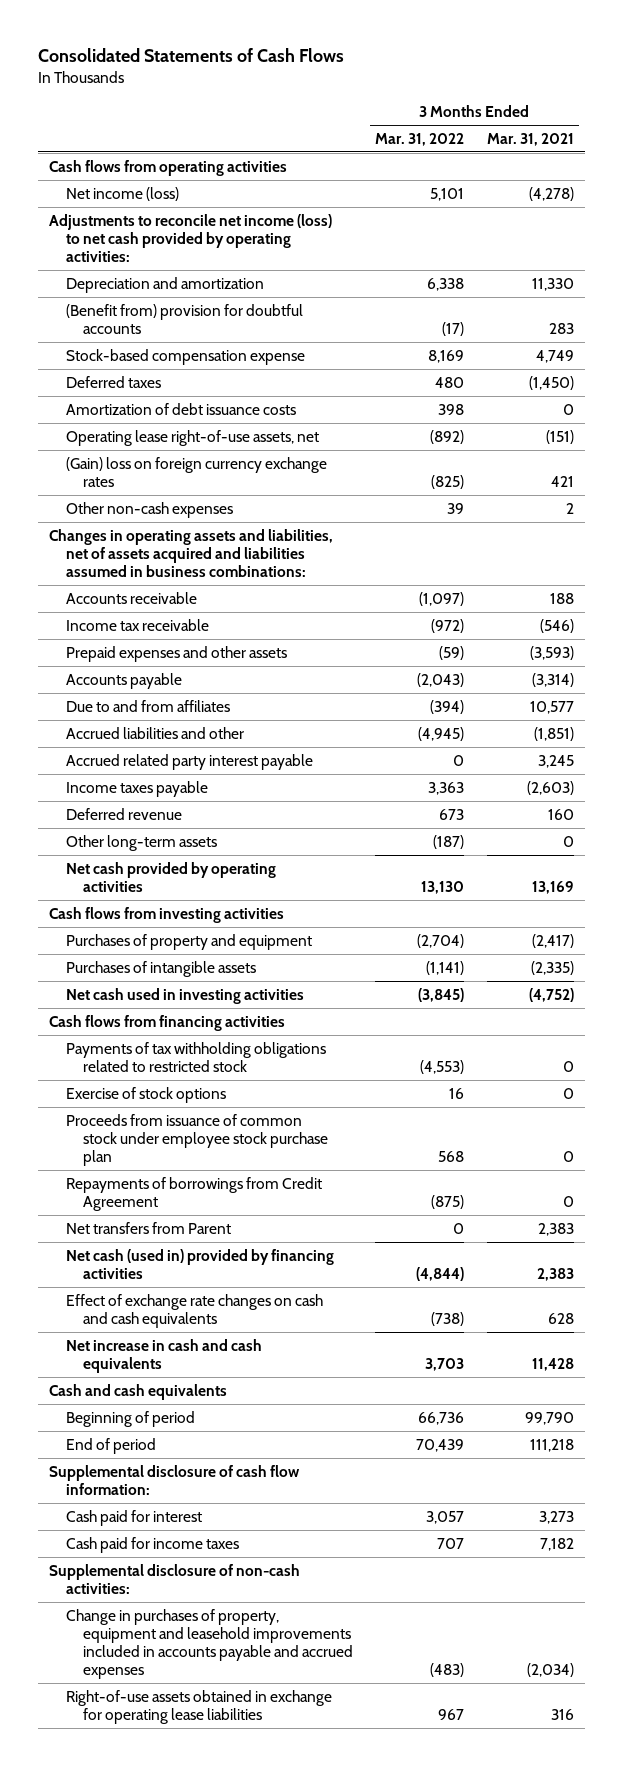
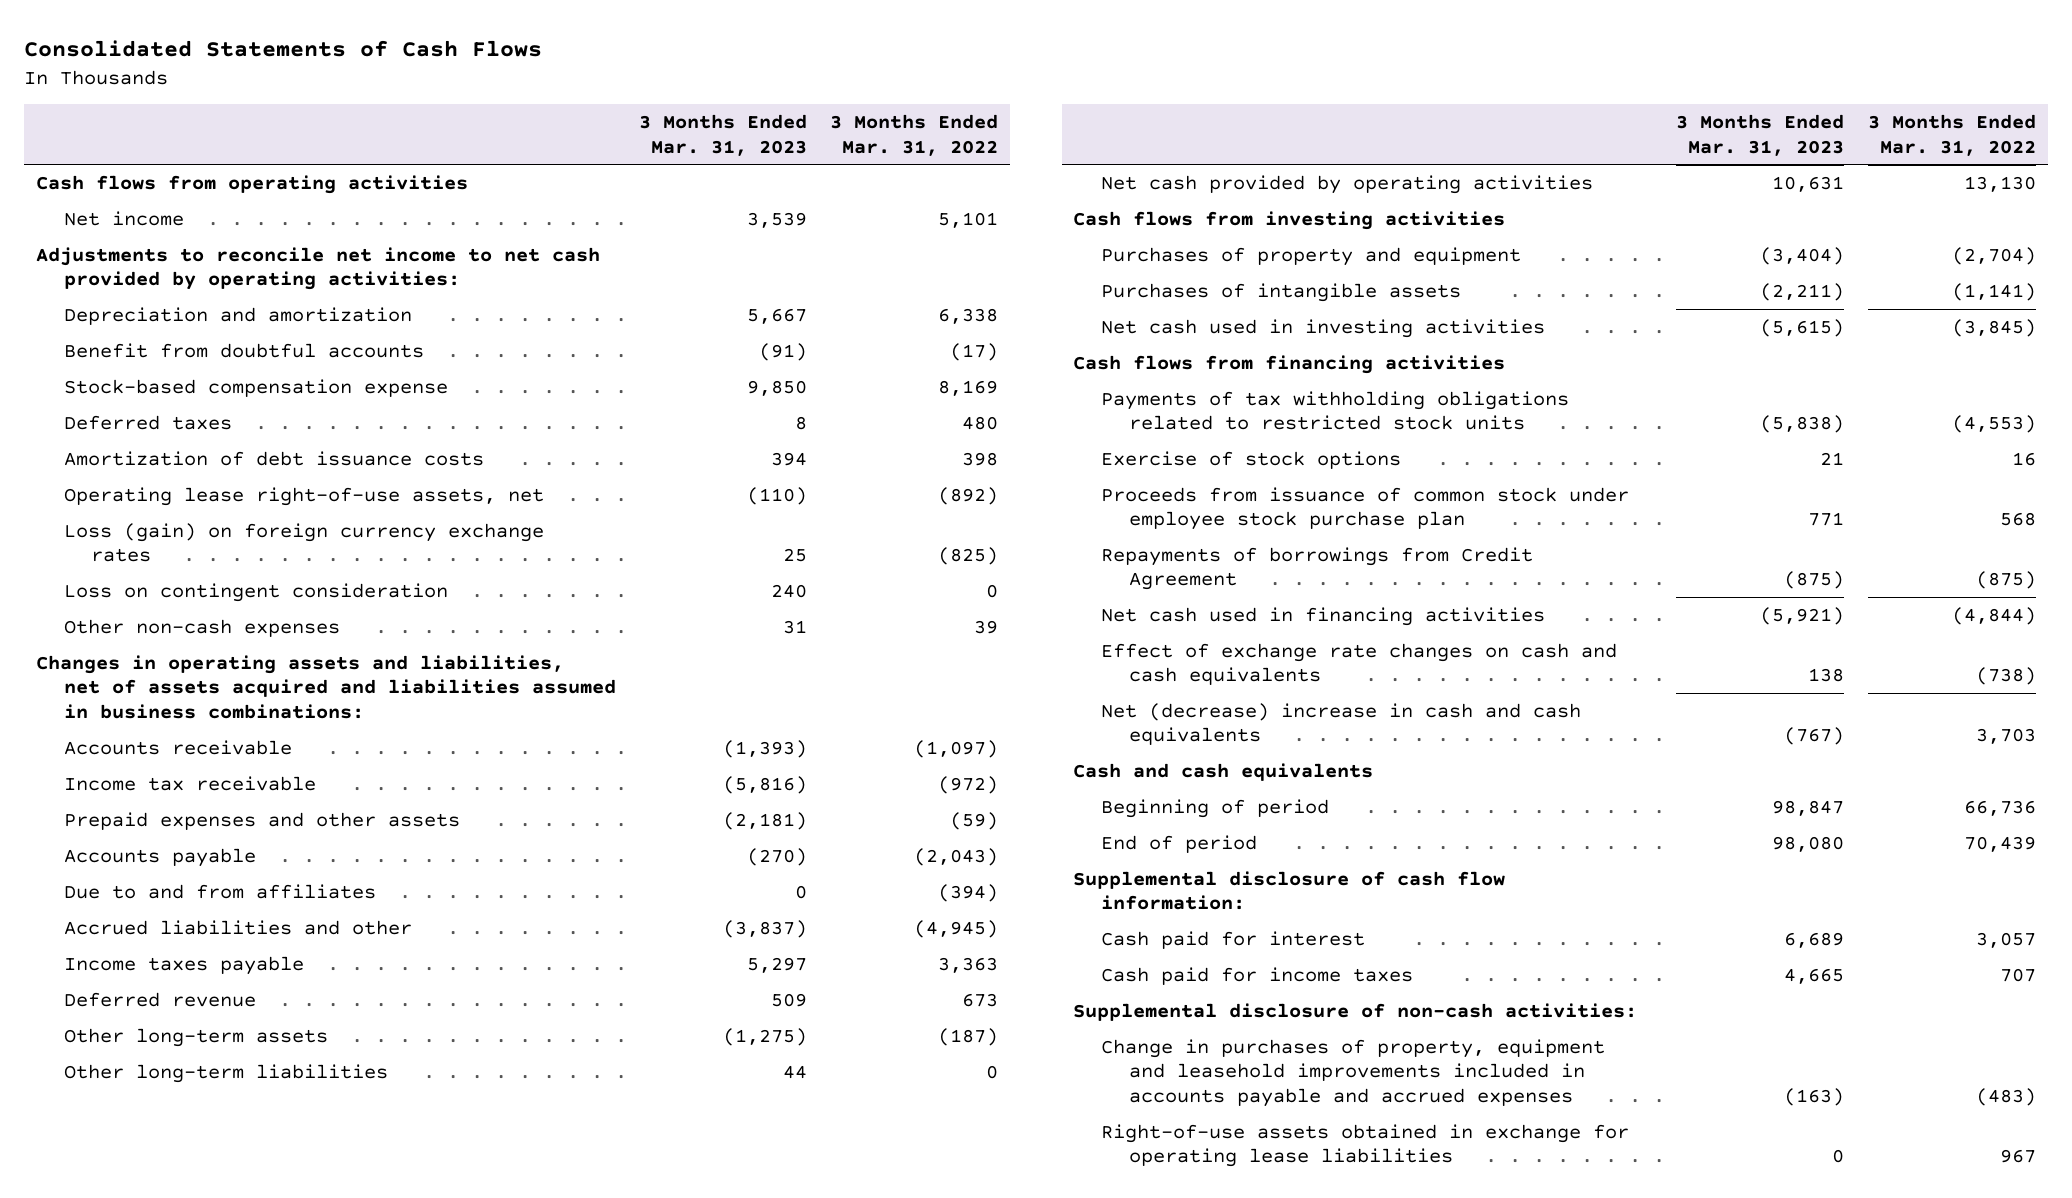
[486,132,574,146] Mar. 31, 2021 -> none
none -> [639,114,808,156] 3 Months Ended Mar. 31, 2023
[66,186,180,201] Net income (loss) -> [63,210,184,226] Net income
[49,213,333,262] Adjustments to reconcile net income (loss) to net cash provided by operating activities: -> [35,246,600,291] Adjustments to reconcile net income to net cash provided by operating activities:
[66,303,304,334] (Benefit from) provision for doubtful accounts -> [63,342,424,358] Benefit from doubtful accounts
[66,456,328,487] (Gain) loss on foreign currency exchange rates -> [63,522,544,563] Loss (gain) on foreign currency exchange rates
none -> [63,582,448,602] Loss on contingent consideration
[66,753,314,770] Accrued related party interest payable -> none
none -> [63,1063,388,1083] Other long-term liabilities
[66,1041,327,1072] Payments of tax withholding obligations related to restricted stock -> [1101,390,1570,431] Payments of tax withholding obligations related to restricted stock units
[66,1221,232,1234] Net transfers from Parent -> none
[66,1248,335,1279] Net cash (used in) provided by financing activities -> [1101,606,1546,626] Net cash used in financing activities
[66,1338,263,1373] Net increase in cash and cash equivalents -> [1101,702,1582,746] Net (decrease) increase in cash and cash equivalents

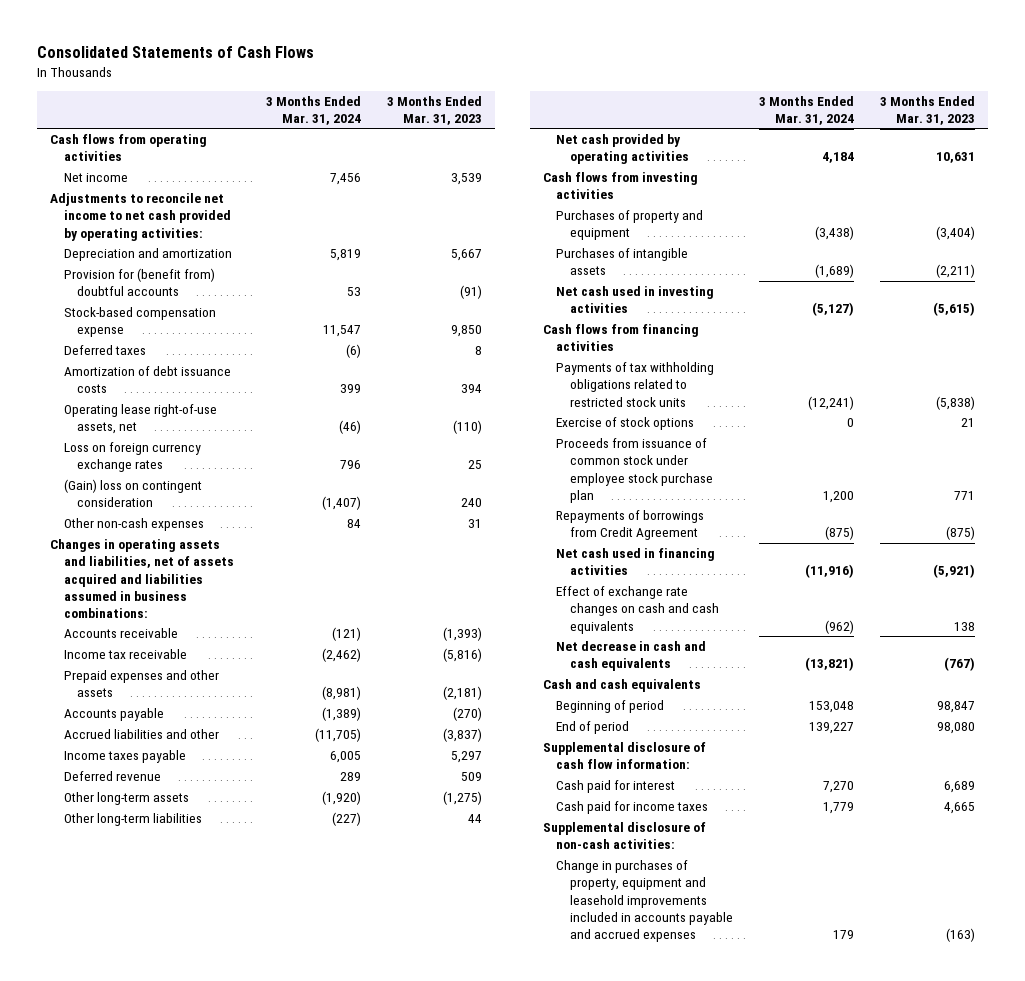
[830,114,999,156] 3 Months Ended Mar. 31, 2022 -> none
none -> [266,95,362,125] 3 Months Ended Mar. 31, 2024
[63,342,424,358] Benefit from doubtful accounts -> [63,268,215,297] Provision for (benefit from) doubtful accounts
[63,522,544,563] Loss (gain) on foreign currency exchange rates -> [63,442,201,473] Loss on foreign currency exchange rates
[63,582,448,602] Loss on contingent consideration -> [63,479,202,508] (Gain) loss on contingent consideration
[63,883,376,899] Due to and from affiliates -> none
[1101,702,1582,746] Net (decrease) increase in cash and cash equivalents -> [556,641,707,672] Net decrease in cash and cash equivalents
[1101,1123,1630,1168] Right-of-use assets obtained in exchange for operating lease liabilities -> none

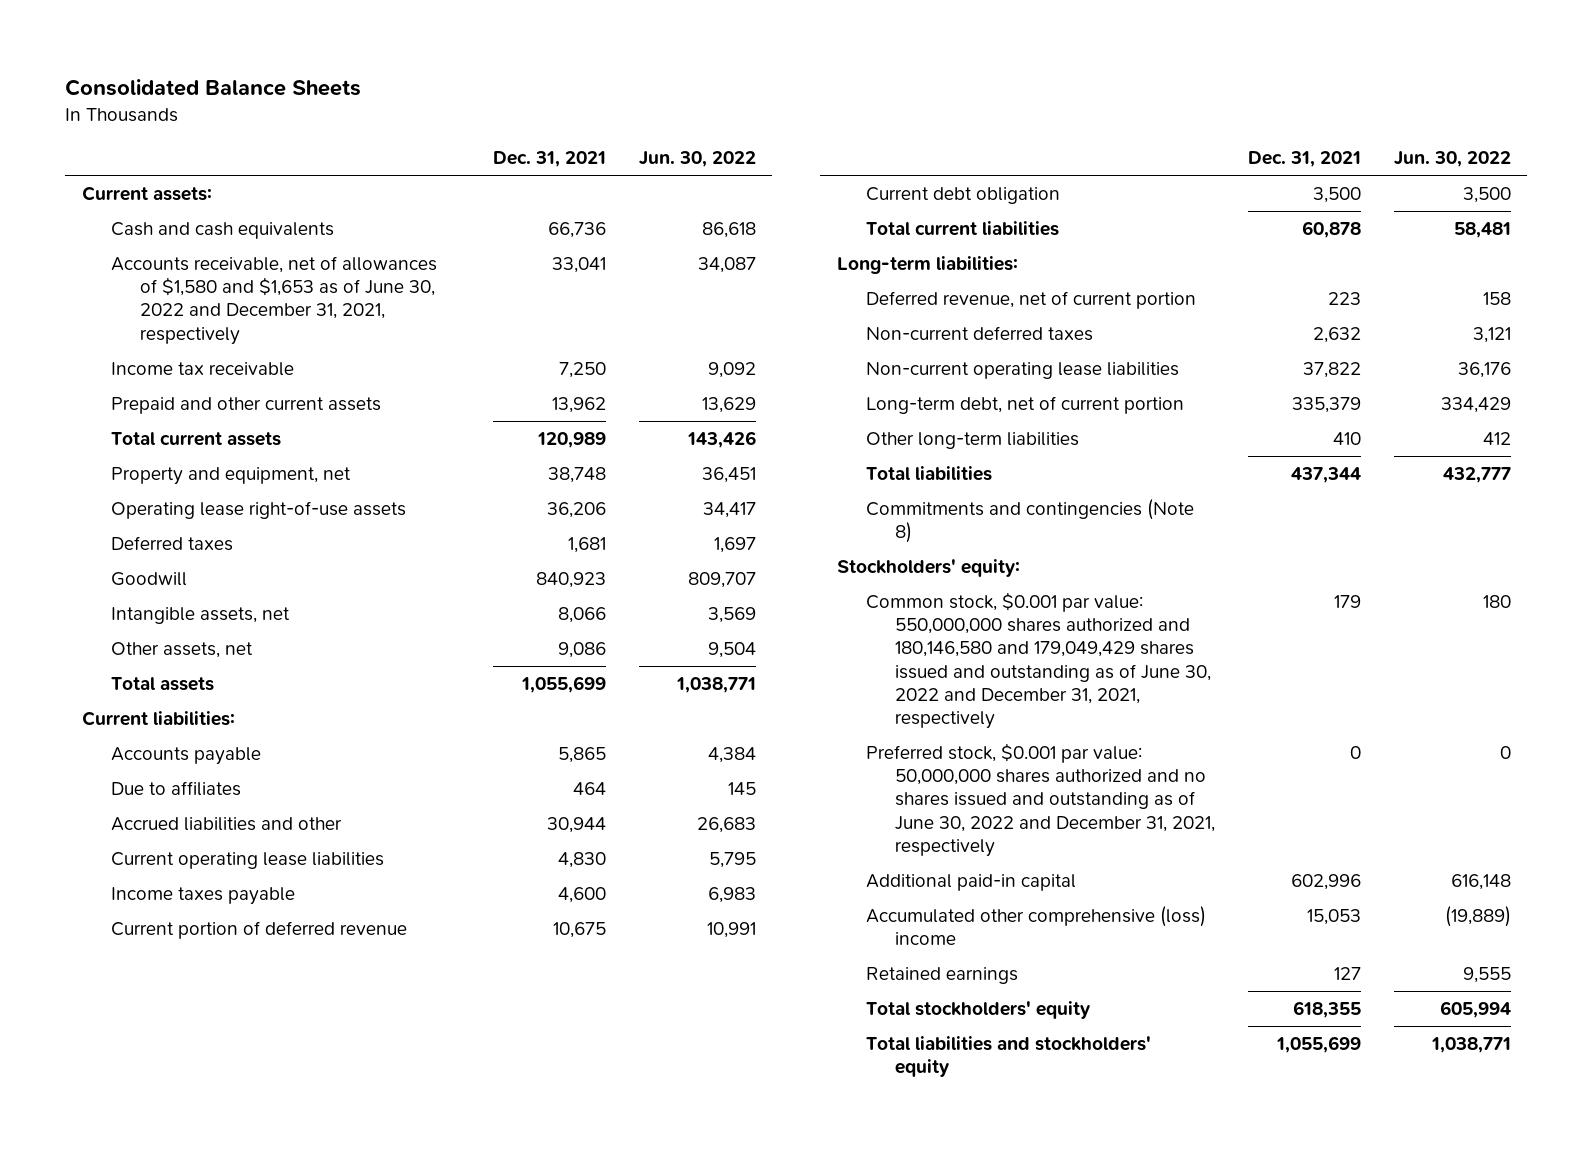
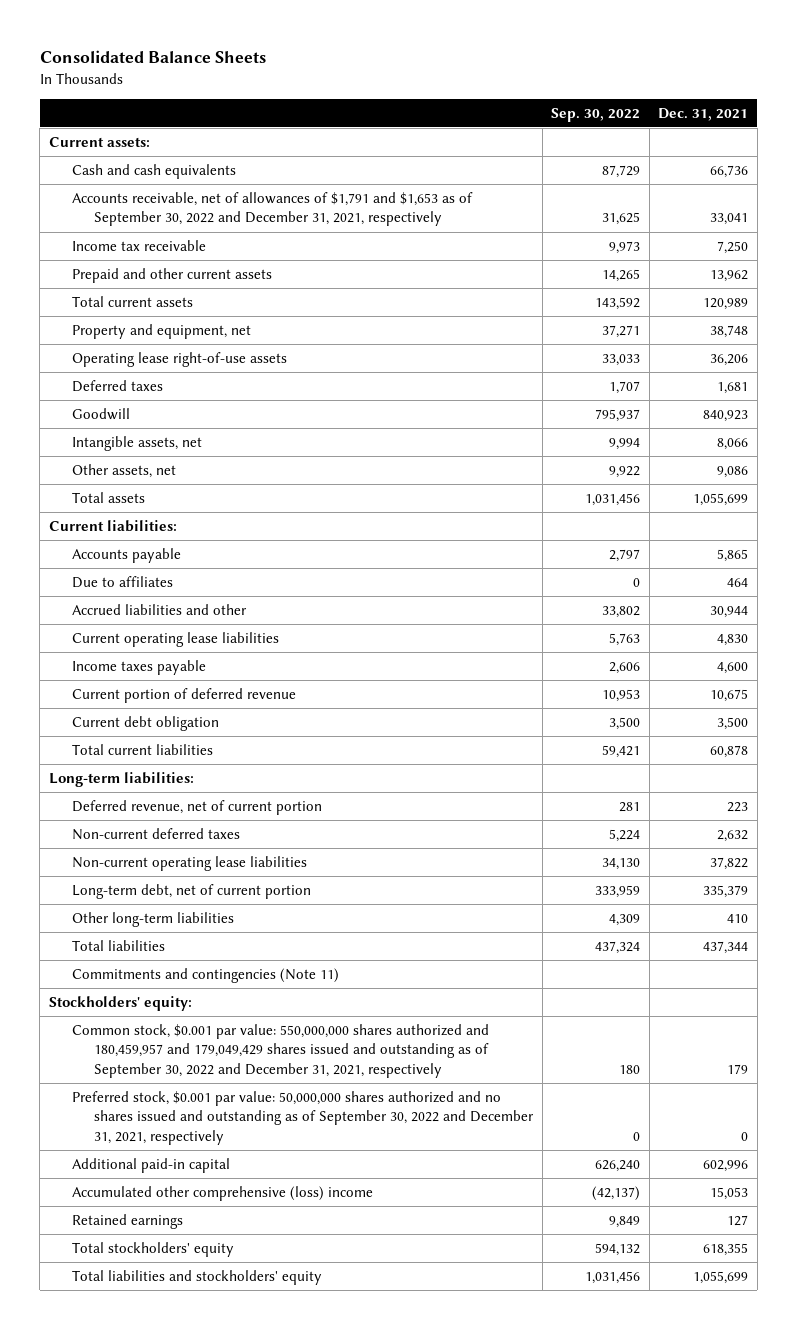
[638,151,756,168] Jun. 30, 2022 -> none
none -> [551,107,641,122] Sep. 30, 2022
[110,256,437,345] Accounts receivable, net of allowances of $1,580 and $1,653 as of June 30, 2022 and December 31, 2021, respectively -> [71,192,473,227] Accounts receivable, net of allowances of $1,791 and $1,653 as of September 30, 2022 and December 31, 2021, respectively
[865,499,1194,544] Commitments and contingencies (Note 8) -> [71,968,339,984] Commitments and contingencies (Note 11)
[865,592,1211,729] Common stock, $0.001 par value: 550,000,000 shares authorized and 180,146,580 and 179,049,429 shares issued and outstanding as of June 30, 2022 and December 31, 2021, respectively -> [71,1024,490,1078] Common stock, $0.001 par value: 550,000,000 shares authorized and 180,459,957 and 179,049,429 shares issued and outstanding as of September 30, 2022 and December 31, 2021, respectively
[865,743,1215,857] Preferred stock, $0.001 par value: 50,000,000 shares authorized and no shares issued and outstanding as of June 30, 2022 and December 31, 2021, respectively -> [71,1091,535,1145] Preferred stock, $0.001 par value: 50,000,000 shares authorized and no shares issued and outstanding as of September 30, 2022 and December 31, 2021, respectively

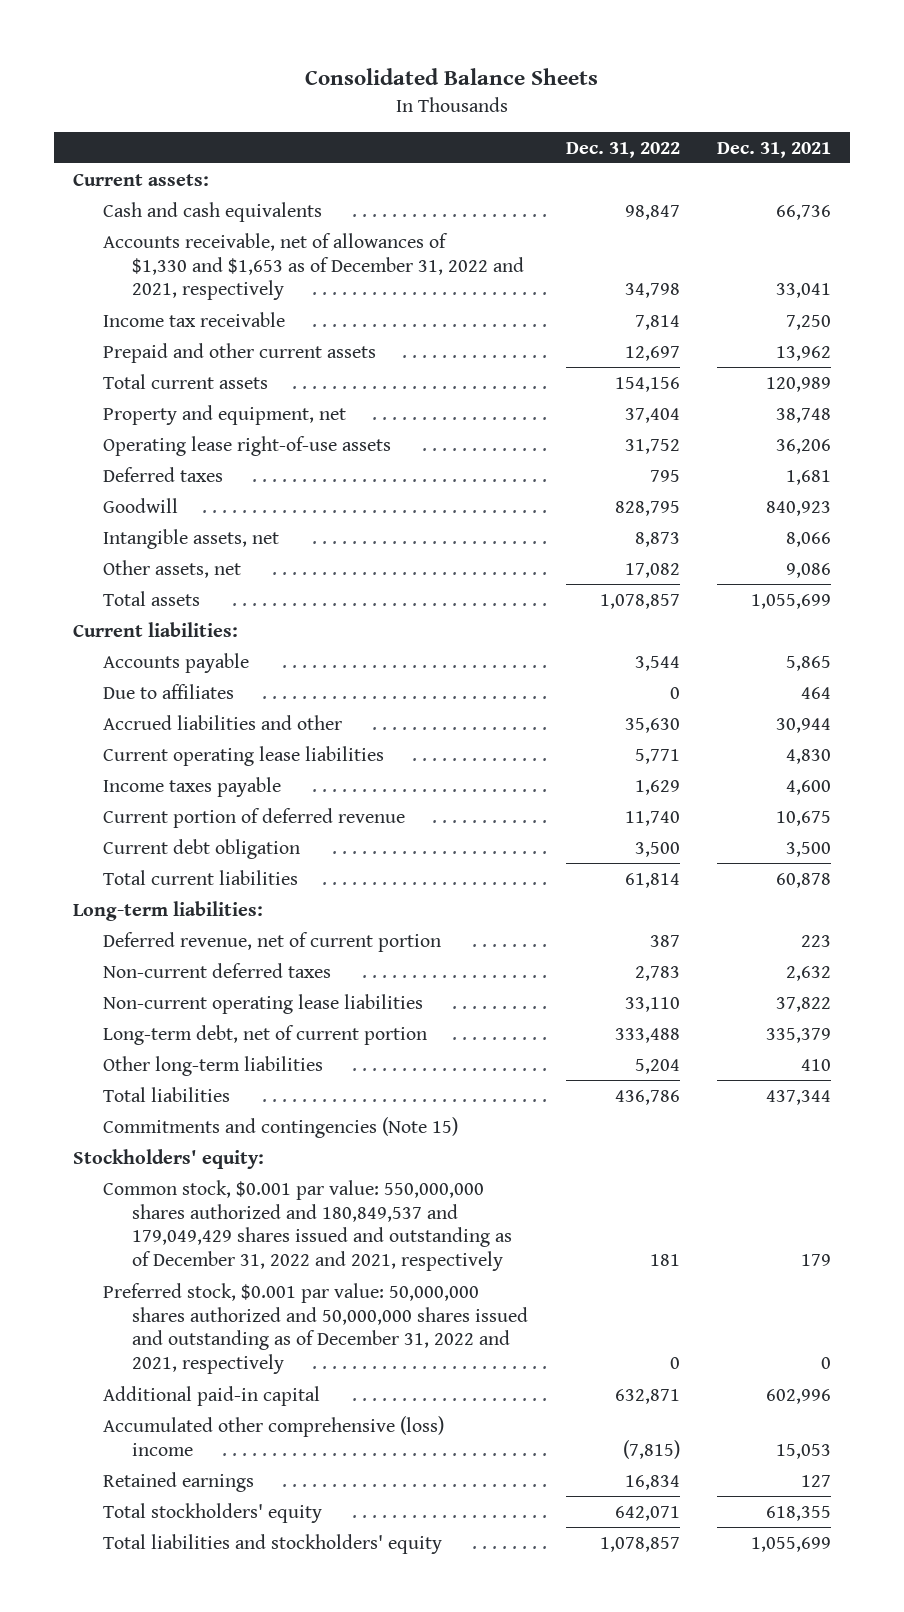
[551,107,641,122] Sep. 30, 2022 -> none
none -> [565,141,680,158] Dec. 31, 2022
[71,192,473,227] Accounts receivable, net of allowances of $1,791 and $1,653 as of September 30, 2022 and December 31, 2021, respectively -> [102,232,525,301] Accounts receivable, net of allowances of $1,330 and $1,653 as of December 31, 2022 and 2021, respectively
[71,968,339,984] Commitments and contingencies (Note 11) -> [102,1116,458,1138] Commitments and contingencies (Note 15)
[71,1024,490,1078] Common stock, $0.001 par value: 550,000,000 shares authorized and 180,459,957 and 179,049,429 shares issued and outstanding as of September 30, 2022 and December 31, 2021, respectively -> [102,1179,513,1272] Common stock, $0.001 par value: 550,000,000 shares authorized and 180,849,537 and 179,049,429 shares issued and outstanding as of December 31, 2022 and 2021, respectively
[71,1091,535,1145] Preferred stock, $0.001 par value: 50,000,000 shares authorized and no shares issued and outstanding as of September 30, 2022 and December 31, 2021, respectively -> [102,1282,529,1375] Preferred stock, $0.001 par value: 50,000,000 shares authorized and 50,000,000 shares issued and outstanding as of December 31, 2022 and 2021, respectively

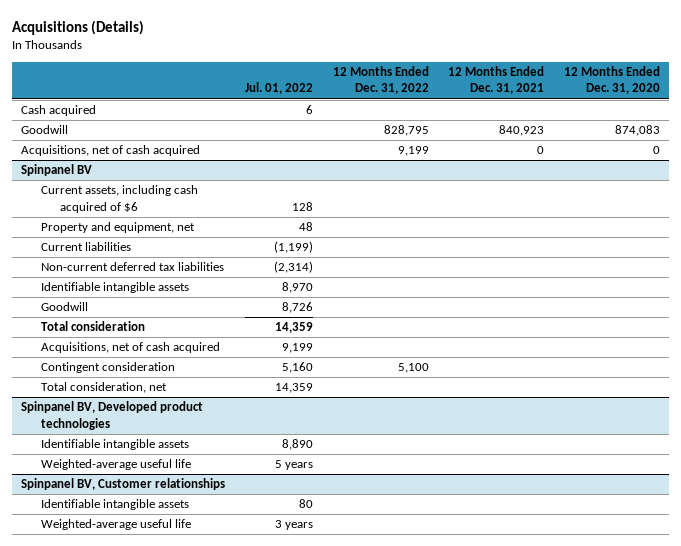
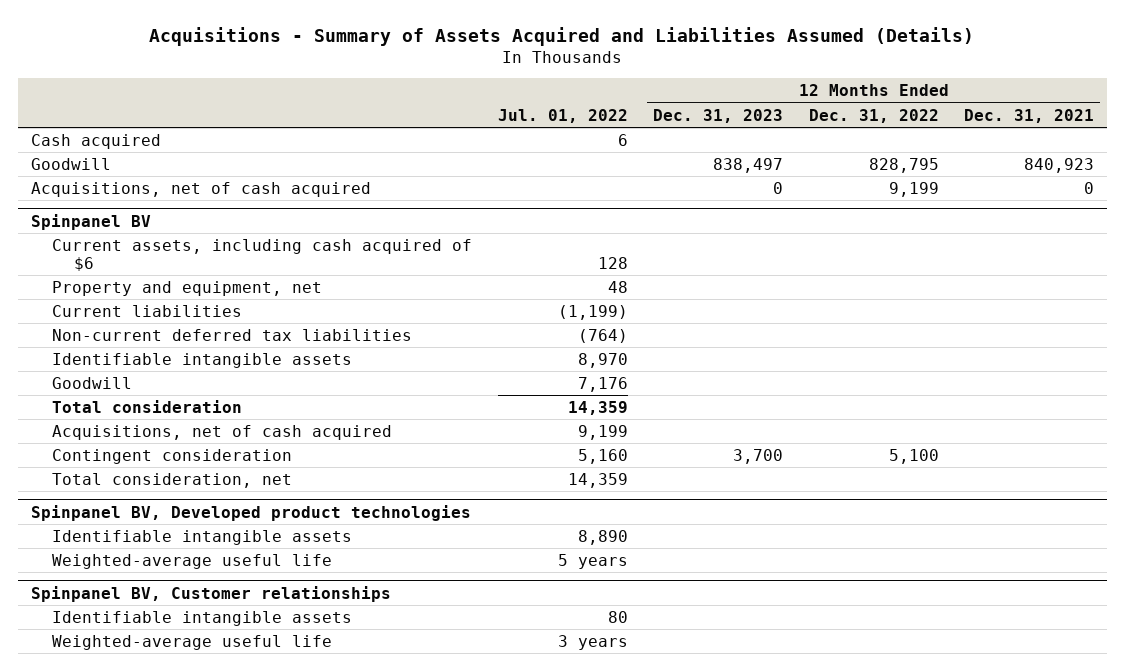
[11,19,144,35] Acquisitions (Details) -> [149,27,975,47] Acquisitions - Summary of Assets Acquired and Liabilities Assumed (Details)
[563,66,660,95] 12 Months Ended Dec. 31, 2020 -> none
none -> [653,108,784,123] Dec. 31, 2023
[273,261,313,274] (2,314) -> [577,328,628,343] (764)
[281,302,313,314] 8,726 -> [577,376,628,392] 7,176

